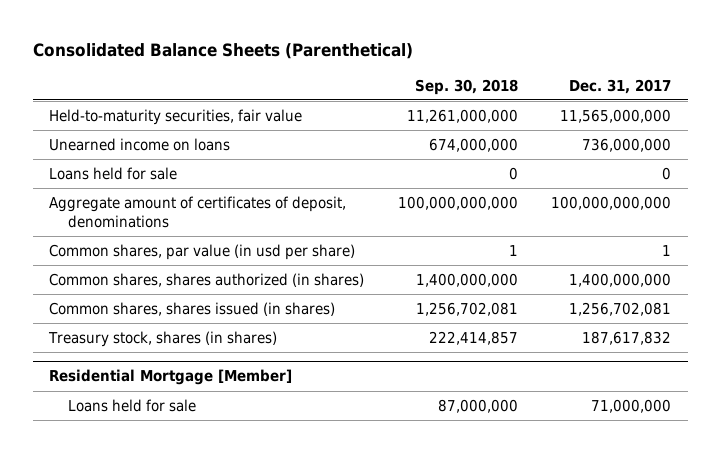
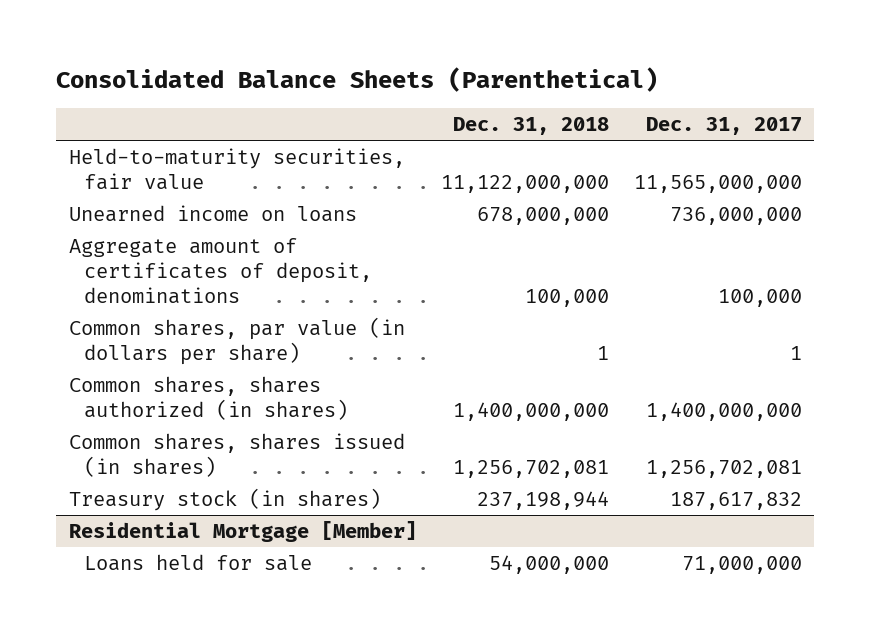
[414,78,518,95] Sep. 30, 2018 -> none
none -> [453,117,610,136] Dec. 31, 2018
[49,166,178,180] Loans held for sale -> none
[551,195,672,210] 100,000,000,000 -> [717,288,802,307] 100,000
[49,243,356,260] Common shares, par value (in usd per share) -> [68,317,405,366] Common shares, par value (in dollars per share)
[48,330,278,347] Treasury stock, shares (in shares) -> [68,488,381,512] Treasury stock (in shares)

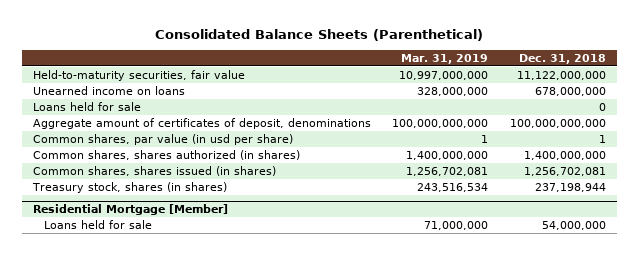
[645,117,802,136] Dec. 31, 2017 -> none
none -> [401,53,489,64] Mar. 31, 2019
none -> [32,101,141,111] Loans held for sale
[525,288,610,307] 100,000 -> [510,118,607,128] 100,000,000,000
[68,317,405,366] Common shares, par value (in dollars per share) -> [32,133,293,145] Common shares, par value (in usd per share)
[68,488,381,512] Treasury stock (in shares) -> [31,181,227,193] Treasury stock, shares (in shares)

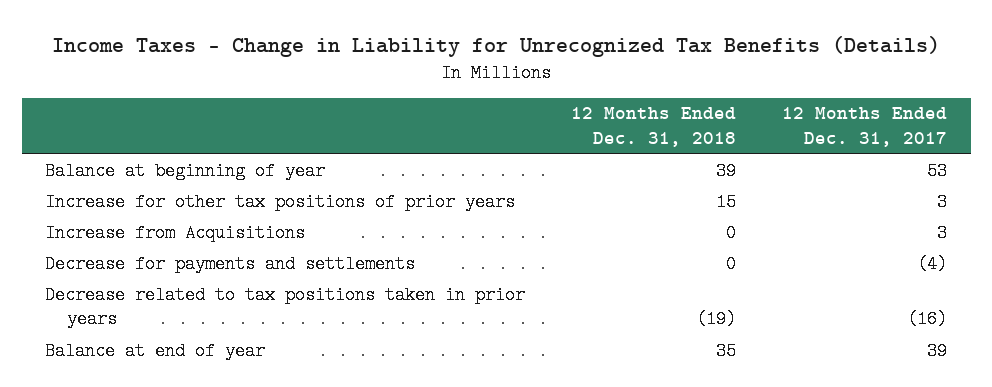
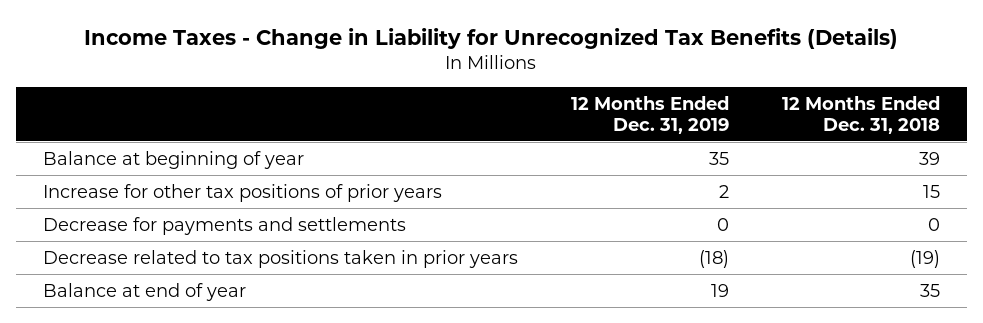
[782,107,948,147] 12 Months Ended Dec. 31, 2017 -> none
none -> [570,95,729,134] 12 Months Ended Dec. 31, 2019
[44,223,305,242] Increase from Acquisitions -> none

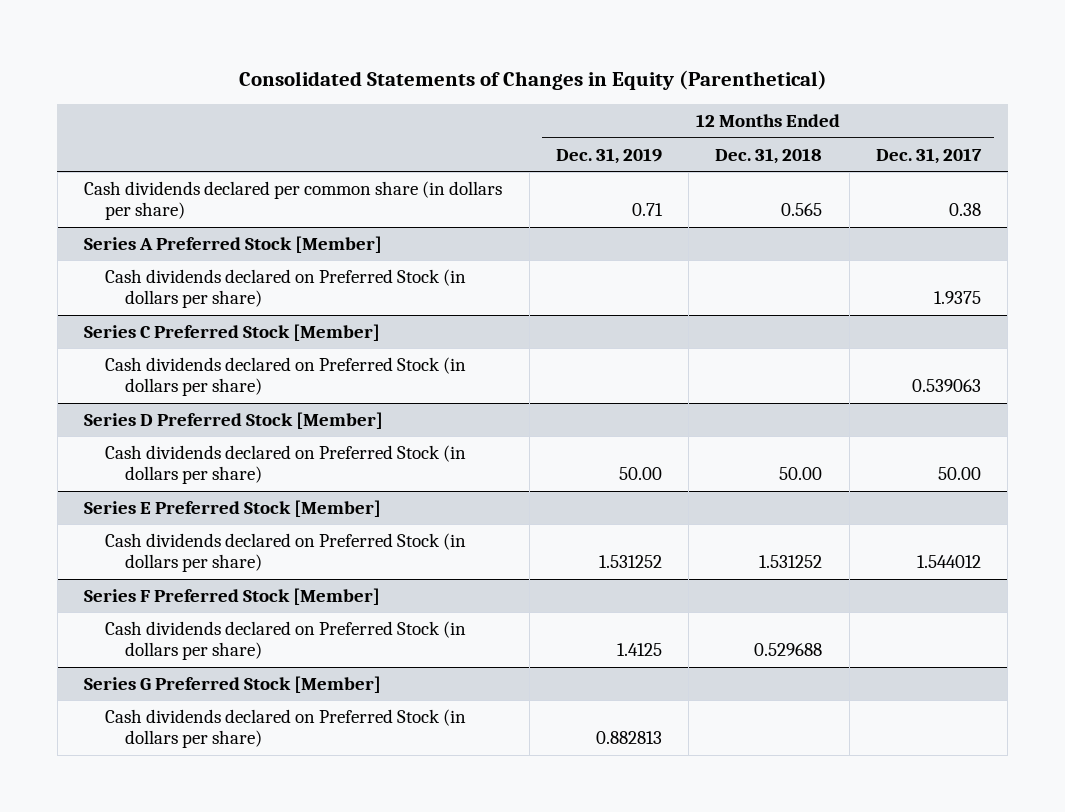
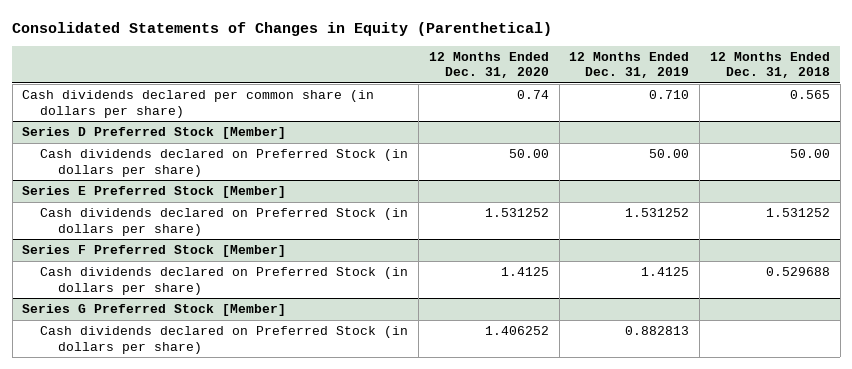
[875,147,982,164] Dec. 31, 2017 -> none
none -> [428,52,549,79] 12 Months Ended Dec. 31, 2020
[84,235,383,253] Series A Preferred Stock [Member] -> none
[104,268,466,309] Cash dividends declared on Preferred Stock (in dollars per share) -> none
[84,323,381,341] Series C Preferred Stock [Member] -> none
[104,356,466,397] Cash dividends declared on Preferred Stock (in dollars per share) -> none
[631,203,663,217] 0.71 -> [649,90,690,100] 0.710

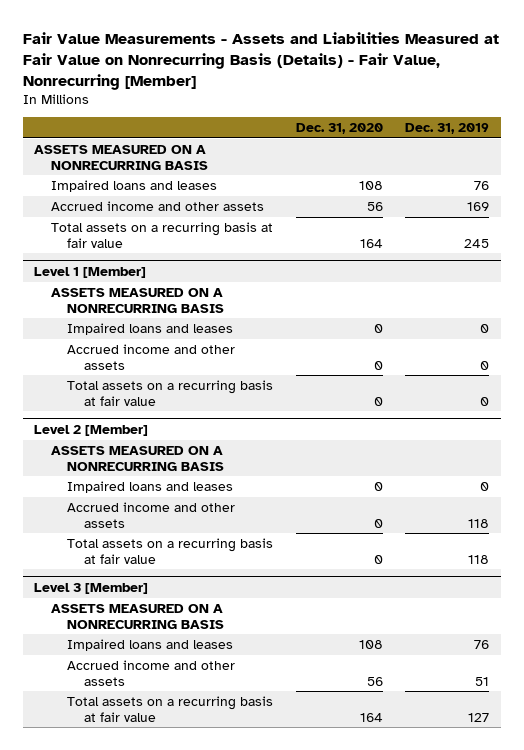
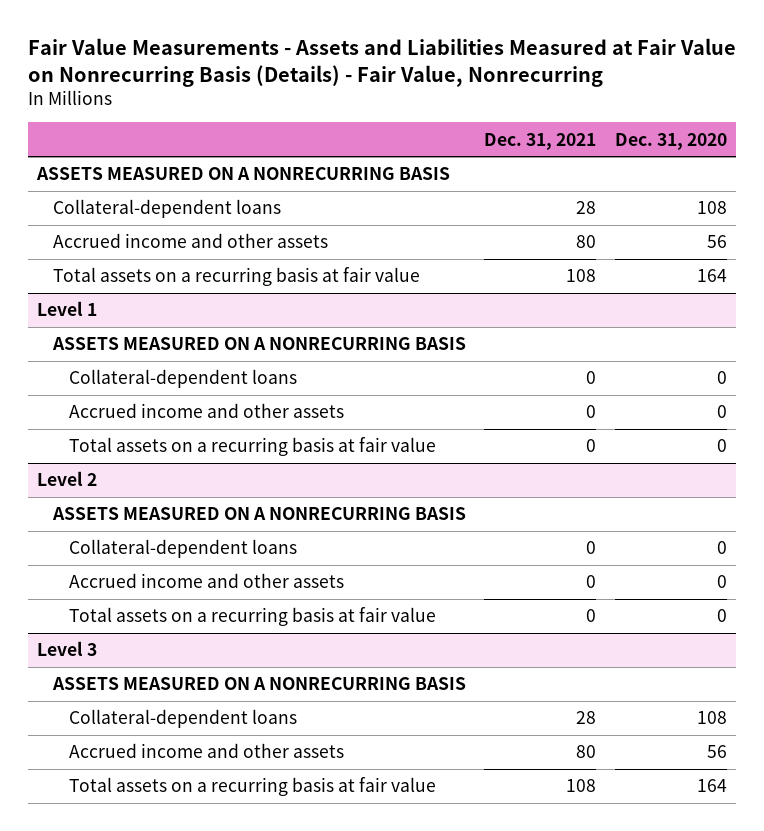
[22,31,499,90] Fair Value Measurements - Assets and Liabilities Measured at Fair Value on Nonrecurring Basis (Details) - Fair Value, Nonrecurring [Member] -> [27,37,736,87] Fair Value Measurements - Assets and Liabilities Measured at Fair Value on Nonrecurring Basis (Details) - Fair Value, Nonrecurring
[405,123,490,135] Dec. 31, 2019 -> none
none -> [484,132,597,150] Dec. 31, 2021
[50,179,217,192] Impaired loans and leases -> none
none -> [52,199,281,219] Collateral-dependent loans
[34,266,147,278] Level 1 [Member] -> [36,301,97,317] Level 1
[67,322,234,335] Impaired loans and leases -> none
none -> [68,369,297,389] Collateral-dependent loans
[34,424,149,436] Level 2 [Member] -> [36,471,97,487] Level 2
[67,480,234,493] Impaired loans and leases -> none
none -> [68,539,297,559] Collateral-dependent loans
[34,582,149,594] Level 3 [Member] -> [36,641,97,657] Level 3
[67,638,234,651] Impaired loans and leases -> none
none -> [68,709,297,729] Collateral-dependent loans

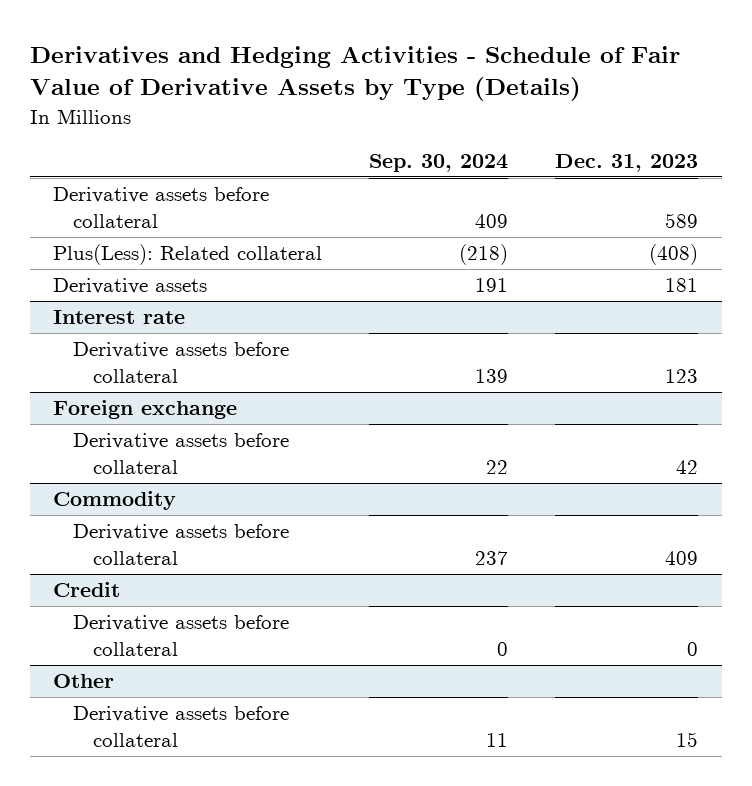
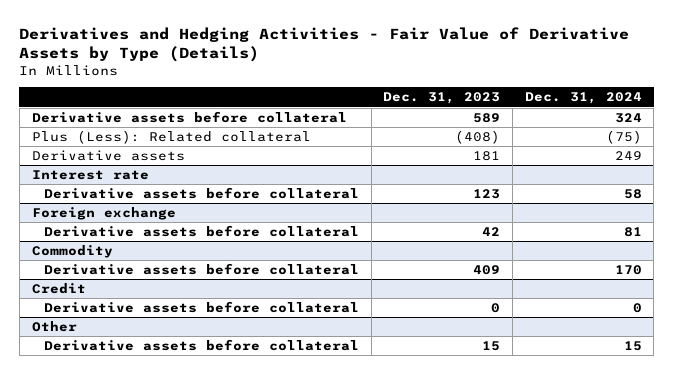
[29,45,680,102] Derivatives and Hedging Activities - Schedule of Fair Value of Derivative Assets by Type (Details) -> [19,26,630,63] Derivatives and Hedging Activities - Fair Value of Derivative Assets by Type (Details)
[369,154,509,173] Sep. 30, 2024 -> none
none -> [524,92,642,105] Dec. 31, 2024
[53,244,323,266] Plus(Less): Related collateral -> [31,129,311,144] Plus (Less): Related collateral

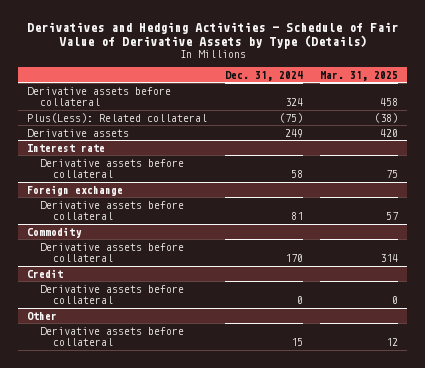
[19,26,630,63] Derivatives and Hedging Activities - Fair Value of Derivative Assets by Type (Details) -> [26,22,398,49] Derivatives and Hedging Activities - Schedule of Fair Value of Derivative Assets by Type (Details)
[383,92,501,105] Dec. 31, 2023 -> none
none -> [320,70,399,81] Mar. 31, 2025
[31,129,311,144] Plus (Less): Related collateral -> [27,112,208,123] Plus(Less): Related collateral

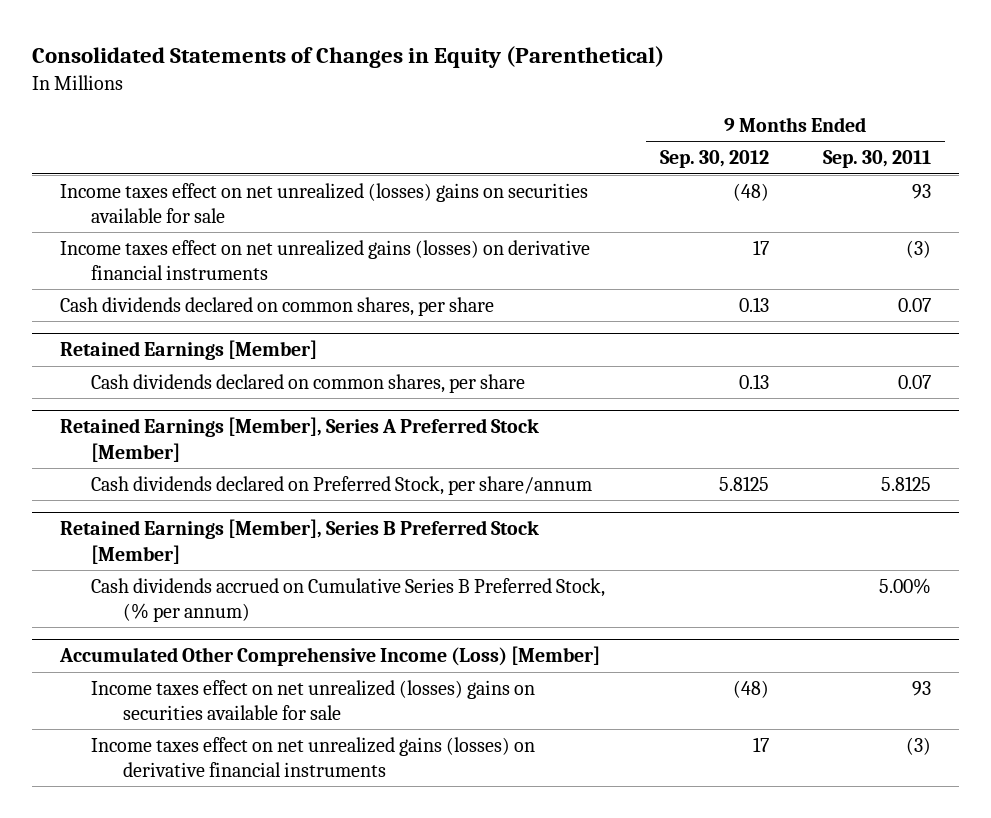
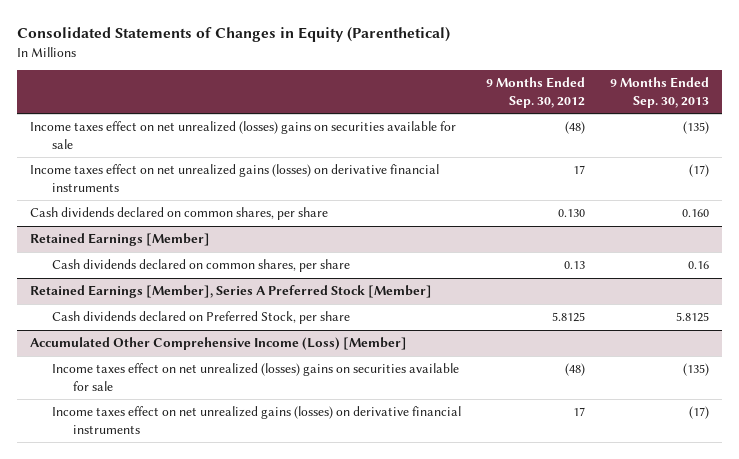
[823,150,932,169] Sep. 30, 2011 -> none
none -> [610,77,710,108] 9 Months Ended Sep. 30, 2013
[738,296,769,312] 0.13 -> [557,209,585,218] 0.130
[59,519,539,564] Retained Earnings [Member], Series B Preferred Stock [Member] -> none
[91,577,606,623] Cash dividends accrued on Cumulative Series B Preferred Stock, (% per annum) -> none
[91,475,593,495] Cash dividends declared on Preferred Stock, per share/annum -> [51,311,350,325] Cash dividends declared on Preferred Stock, per share

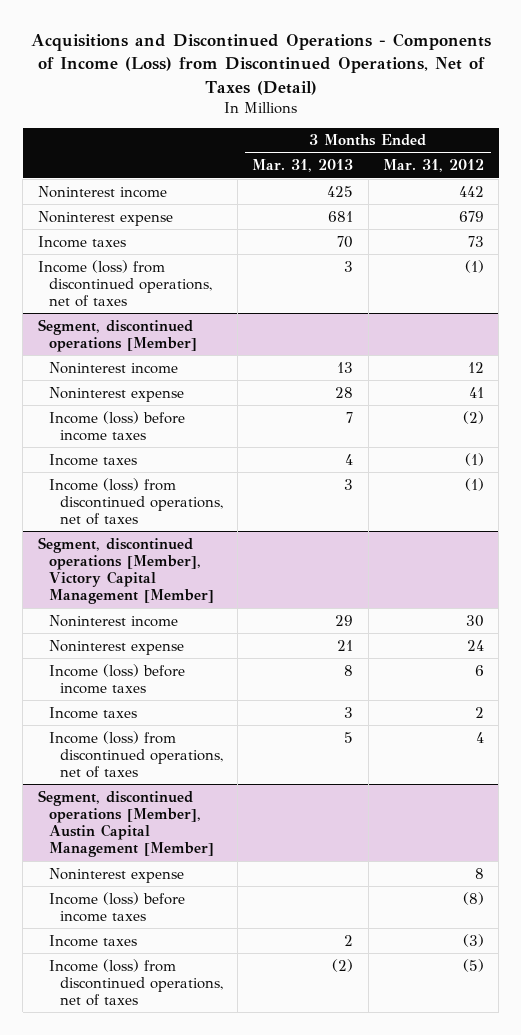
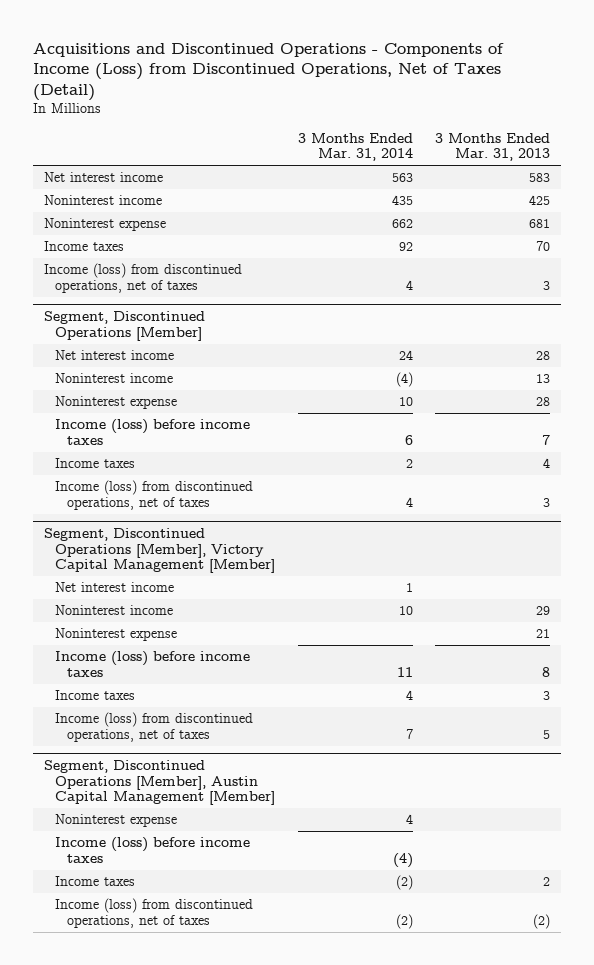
[382,159,484,173] Mar. 31, 2012 -> none
none -> [297,132,413,162] 3 Months Ended Mar. 31, 2014
none -> [44,172,164,183] Net interest income
[37,318,197,352] Segment, discontinued operations [Member] -> [44,310,206,341] Segment, Discontinued Operations [Member]
none -> [55,350,175,361] Net interest income
[37,536,214,605] Segment, discontinued operations [Member], Victory Capital Management [Member] -> [44,527,276,574] Segment, Discontinued Operations [Member], Victory Capital Management [Member]
none -> [55,582,175,593] Net interest income
[37,789,214,858] Segment, discontinued operations [Member], Austin Capital Management [Member] -> [44,759,276,806] Segment, Discontinued Operations [Member], Austin Capital Management [Member]

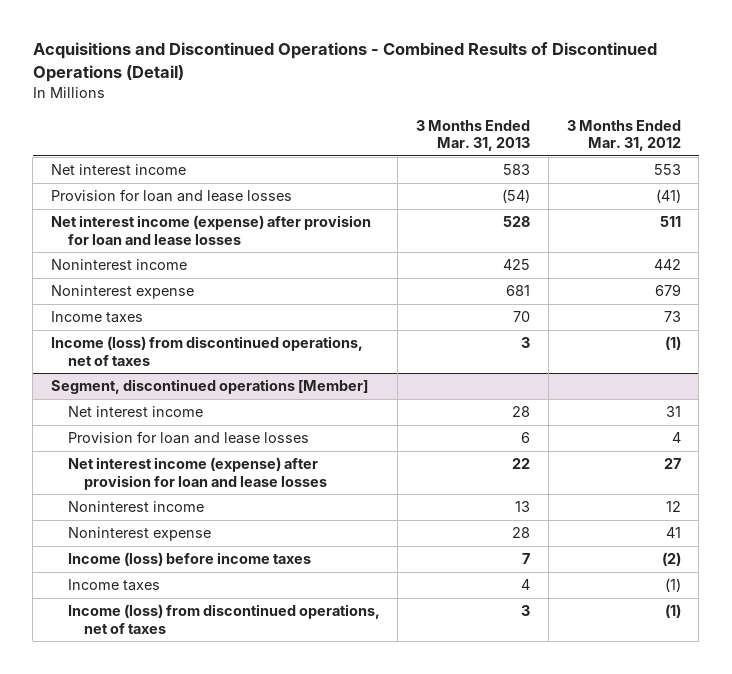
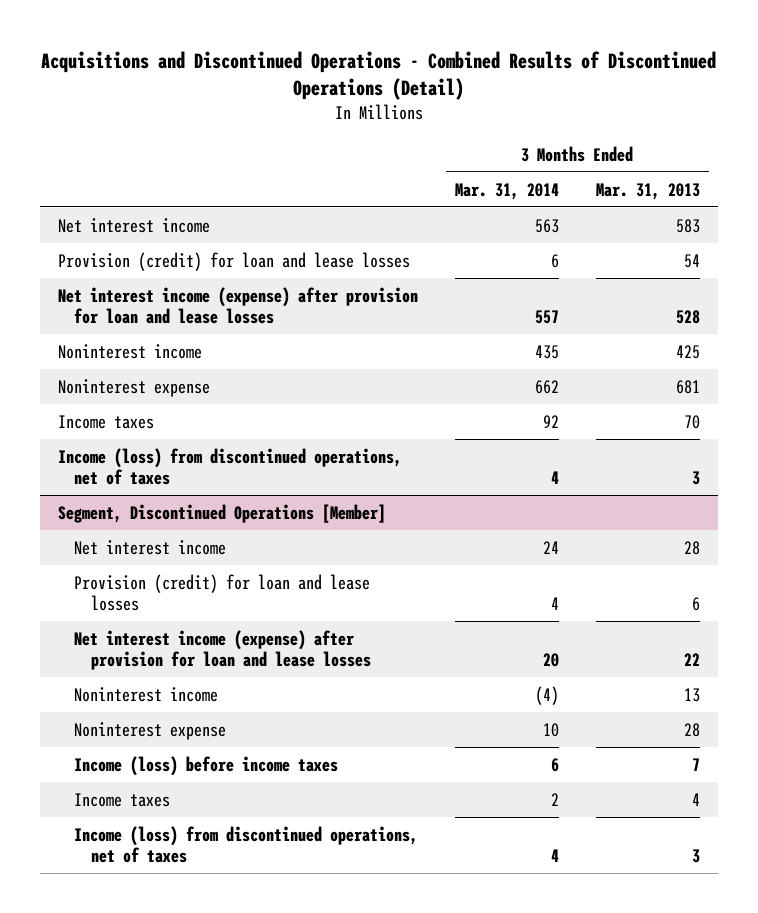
[566,119,681,151] 3 Months Ended Mar. 31, 2012 -> none
none -> [455,182,560,200] Mar. 31, 2014
[51,189,293,203] Provision for loan and lease losses -> [58,251,411,271] Provision (credit) for loan and lease losses
[502,189,531,204] (54) -> [683,253,700,268] 54
[51,379,369,395] Segment, discontinued operations [Member] -> [58,503,387,523] Segment, Discontinued Operations [Member]
[67,431,309,445] Provision for loan and lease losses -> [74,573,371,611] Provision (credit) for loan and lease losses

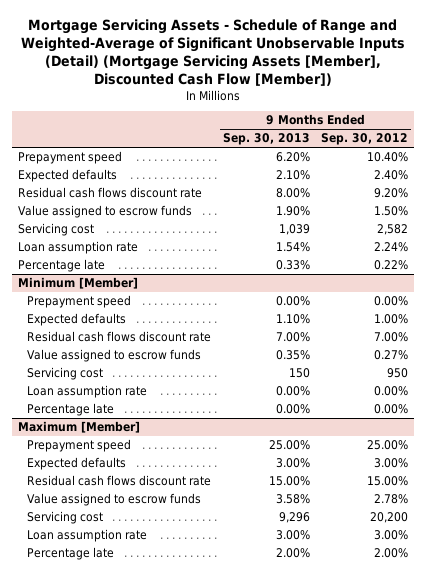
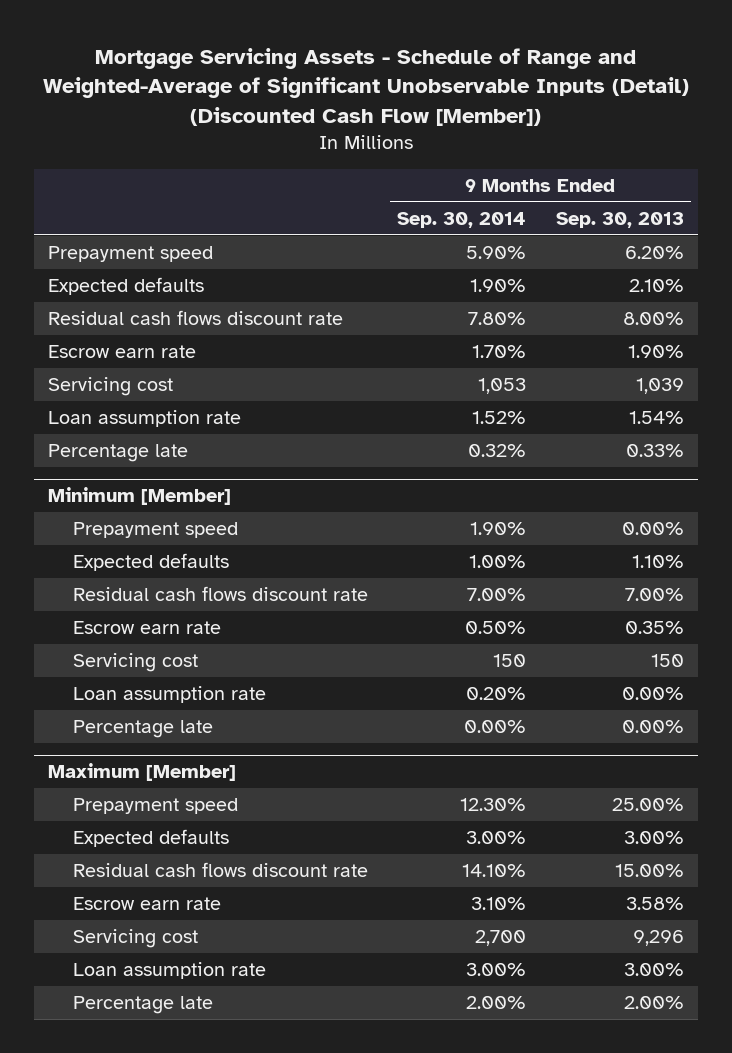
[21,19,406,87] Mortgage Servicing Assets - Schedule of Range and Weighted-Average of Significant Unobservable Inputs (Detail) (Mortgage Servicing Assets [Member], Discounted Cash Flow [Member]) -> [42,47,689,127] Mortgage Servicing Assets - Schedule of Range and Weighted-Average of Significant Unobservable Inputs (Detail) (Discounted Cash Flow [Member])
[321,133,409,146] Sep. 30, 2012 -> none
none -> [397,211,527,228] Sep. 30, 2014
[18,205,193,219] Value assigned to escrow funds -> [48,345,197,359] Escrow earn rate
[26,349,201,363] Value assigned to escrow funds -> [73,621,222,635] Escrow earn rate
[26,493,201,507] Value assigned to escrow funds -> [73,897,222,911] Escrow earn rate

